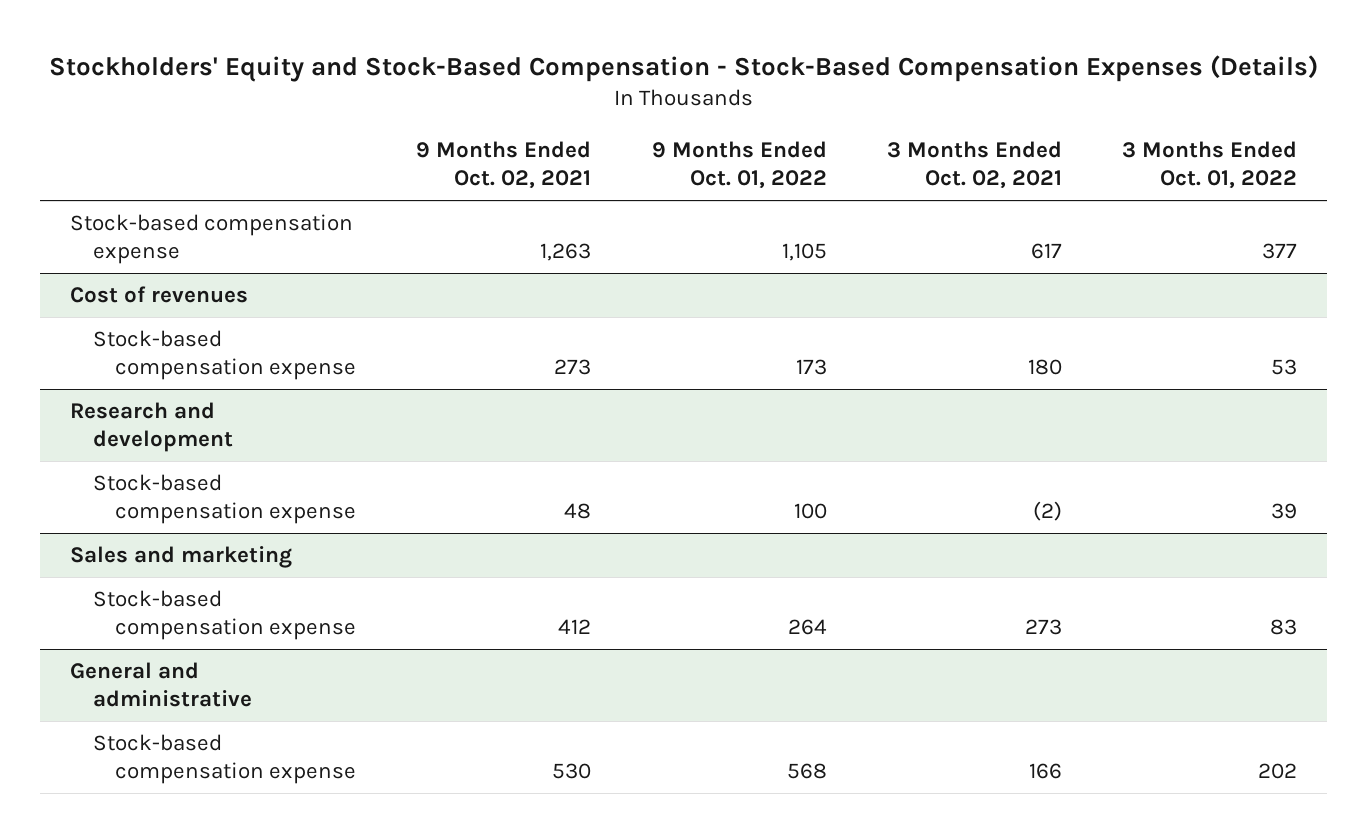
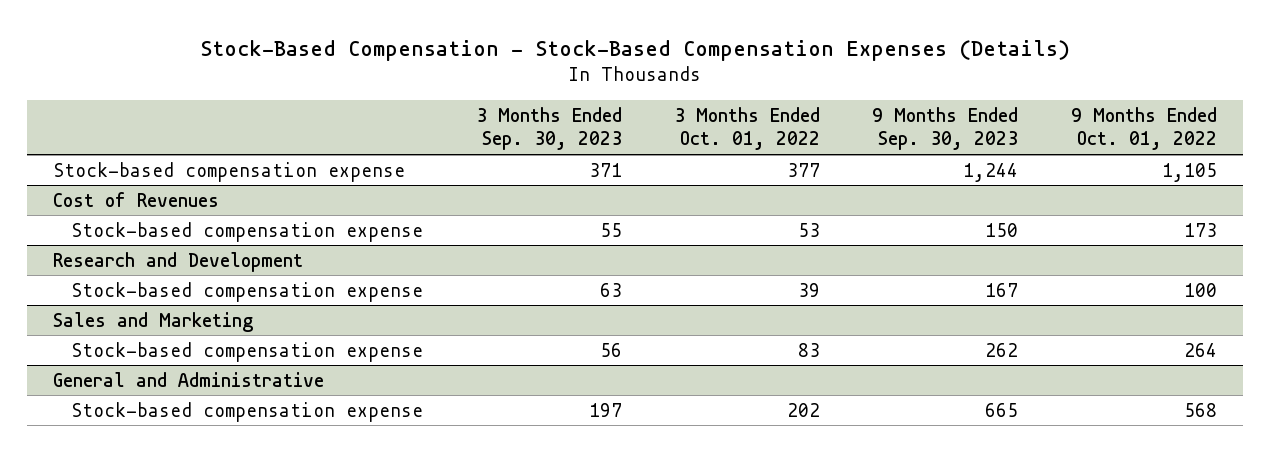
[48,54,1318,82] Stockholders' Equity and Stock-Based Compensation - Stock-Based Compensation Expenses (Details) -> [199,39,1070,61] Stock-Based Compensation - Stock-Based Compensation Expenses (Details)
[416,141,592,189] 9 Months Ended Oct. 02, 2021 -> none
[886,141,1062,189] 3 Months Ended Oct. 02, 2021 -> none
none -> [475,106,622,151] 3 Months Ended Sep. 30, 2023
none -> [872,106,1019,151] 9 Months Ended Sep. 30, 2023
[70,286,249,304] Cost of revenues -> [52,191,219,207] Cost of Revenues
[70,402,233,453] Research and development -> [52,251,303,272] Research and Development
[70,546,293,569] Sales and marketing -> [52,311,253,332] Sales and Marketing
[70,662,252,708] General and administrative -> [52,371,324,387] General and Administrative

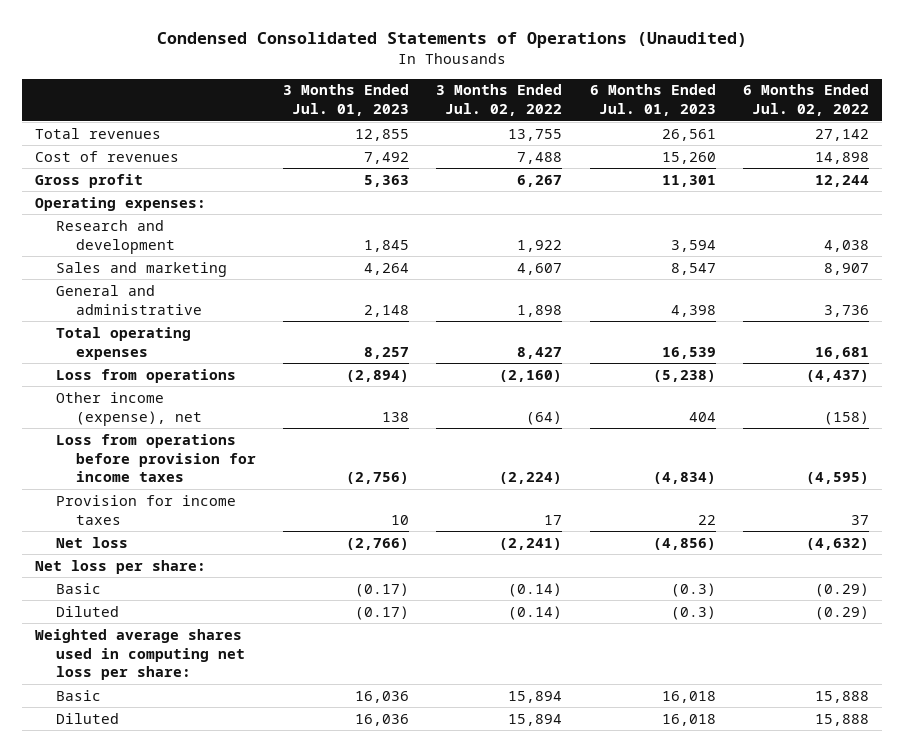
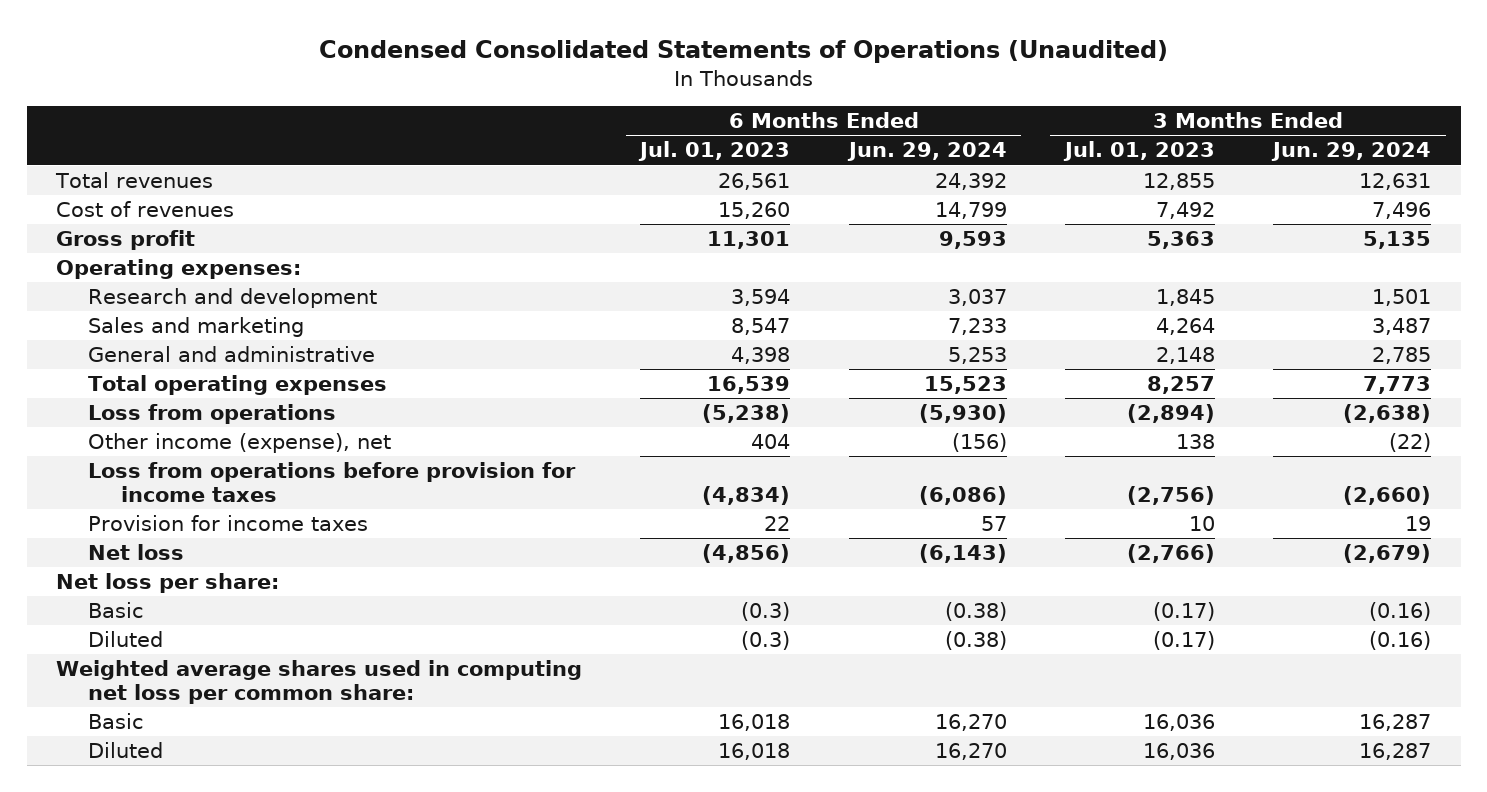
[436,84,563,117] 3 Months Ended Jul. 02, 2022 -> none
[742,84,869,117] 6 Months Ended Jul. 02, 2022 -> none
none -> [846,142,1007,162] Jun. 29, 2024
none -> [1271,142,1432,162] Jun. 29, 2024
[35,628,245,681] Weighted average shares used in computing net loss per share: -> [55,660,582,704] Weighted average shares used in computing net loss per common share:

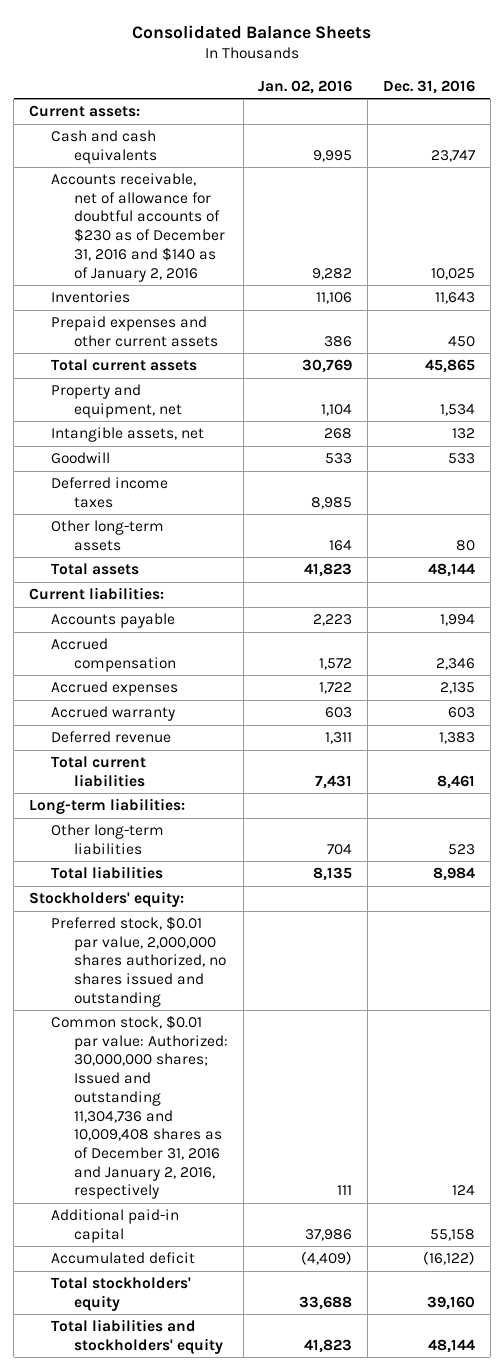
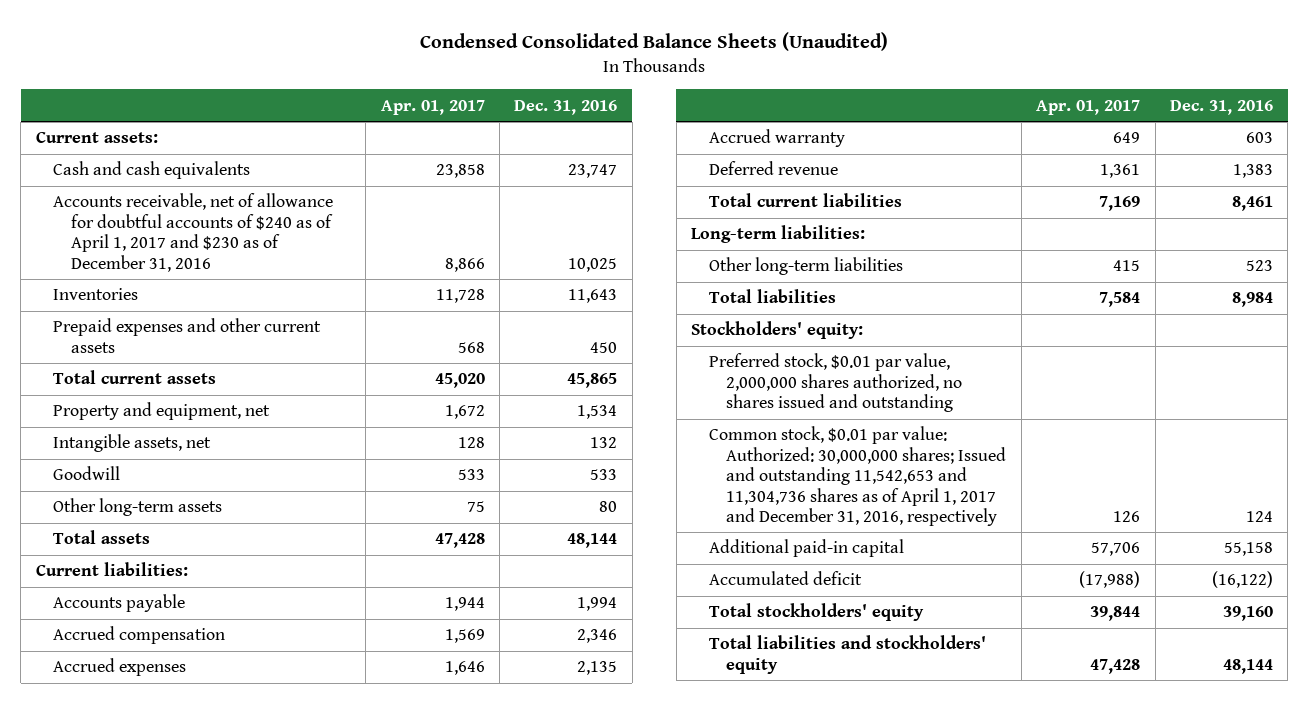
[131,24,371,39] Consolidated Balance Sheets -> [420,32,889,52] Condensed Consolidated Balance Sheets (Unaudited)
[258,79,353,94] Jan. 02, 2016 -> none
none -> [380,99,485,115] Apr. 01, 2017
[51,173,225,282] Accounts receivable, net of allowance for doubtful accounts of $230 as of December 31, 2016 and $140 as of January 2, 2016 -> [53,193,334,272] Accounts receivable, net of allowance for doubtful accounts of $240 as of April 1, 2017 and $230 as of December 31, 2016
[51,477,169,508] Deferred income taxes -> none
[51,1015,228,1200] Common stock, $0.01 par value: Authorized: 30,000,000 shares; Issued and outstanding 11,304,736 and 10,009,408 shares as of December 31, 2016 and January 2, 2016, respectively -> [708,426,1007,526] Common stock, $0.01 par value: Authorized: 30,000,000 shares; Issued and outstanding 11,542,653 and 11,304,736 shares as of April 1, 2017 and December 31, 2016, respectively

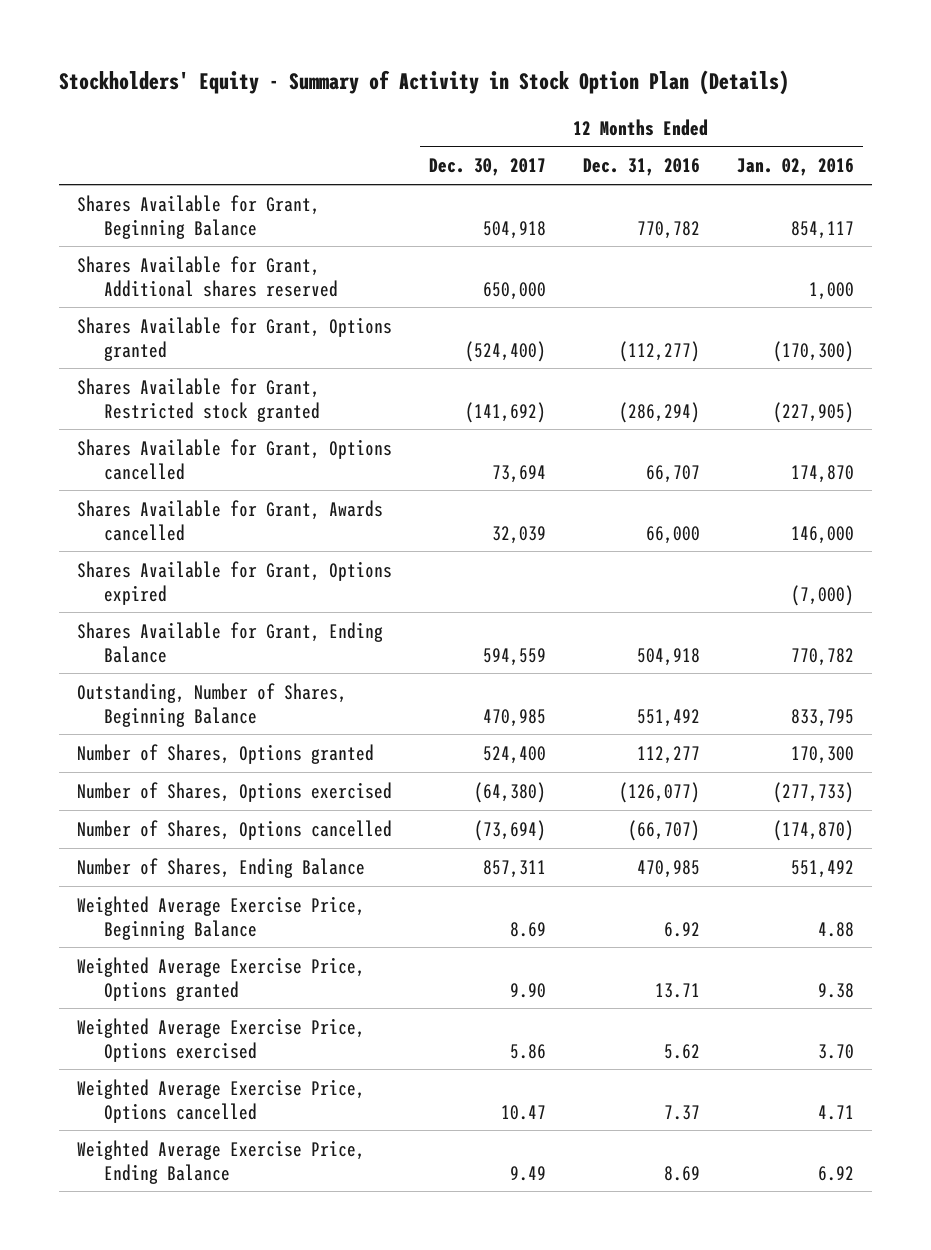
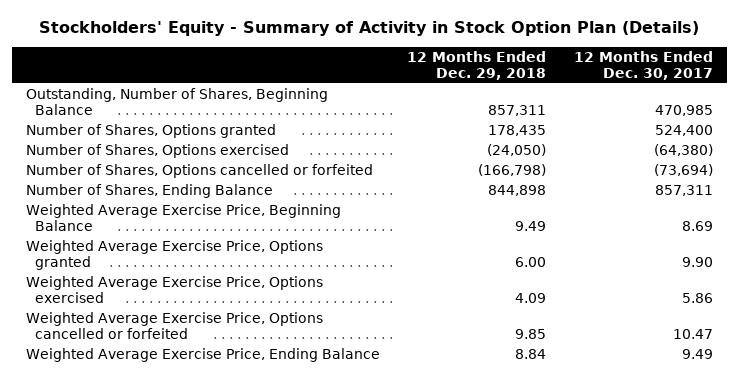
[582,158,700,177] Dec. 31, 2016 -> none
[736,158,854,177] Jan. 02, 2016 -> none
none -> [407,50,547,80] 12 Months Ended Dec. 29, 2018
[77,194,321,239] Shares Available for Grant, Beginning Balance -> none
[77,255,339,297] Shares Available for Grant, Additional shares reserved -> none
[77,316,393,361] Shares Available for Grant, Options granted -> none
[77,377,321,422] Shares Available for Grant, Restricted stock granted -> none
[77,438,393,480] Shares Available for Grant, Options cancelled -> none
[77,499,384,541] Shares Available for Grant, Awards cancelled -> none
[77,560,393,605] Shares Available for Grant, Options expired -> none
[77,621,384,663] Shares Available for Grant, Ending Balance -> none
[77,819,393,840] Number of Shares, Options cancelled -> [25,164,373,179] Number of Shares, Options cancelled or forfeited
[77,1078,366,1123] Weighted Average Exercise Price, Options cancelled -> [25,312,323,340] Weighted Average Exercise Price, Options cancelled or forfeited

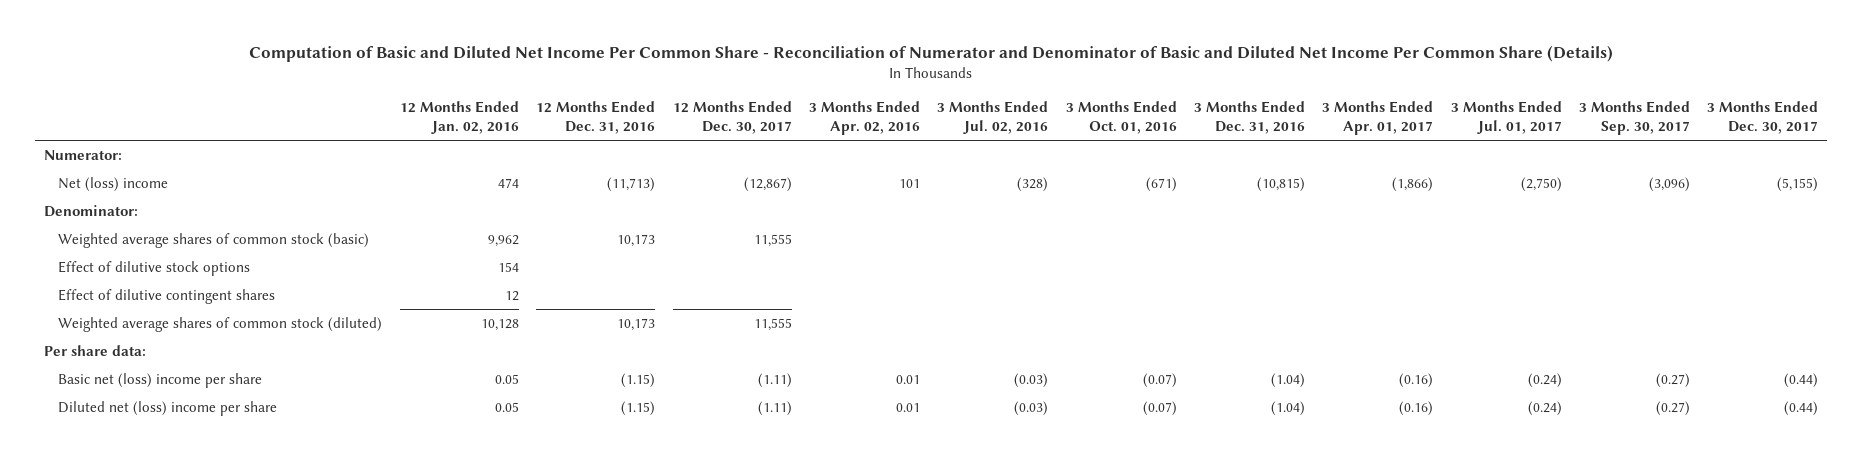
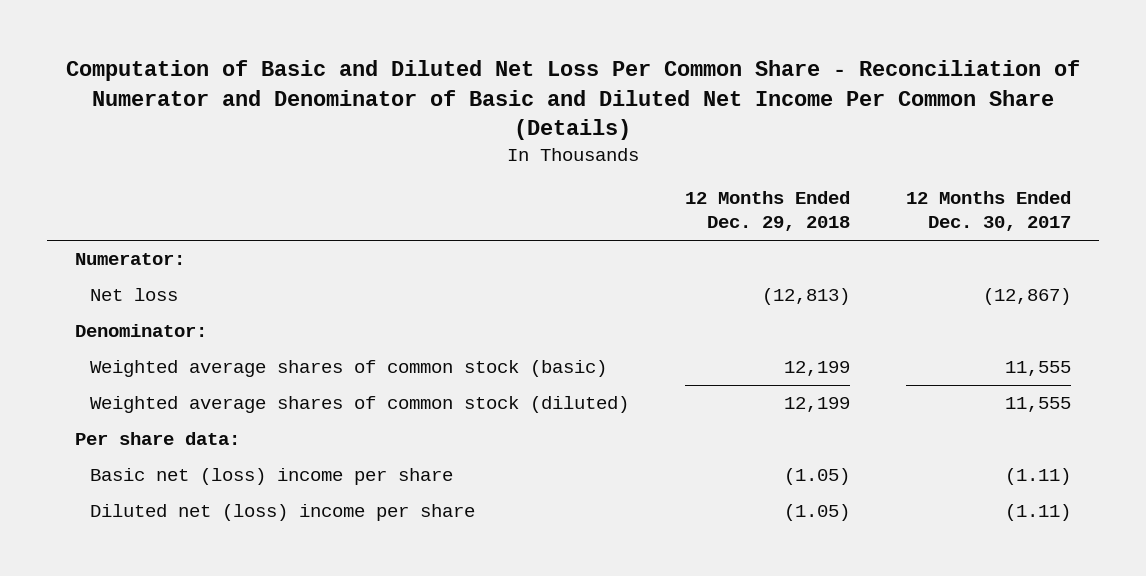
[248,45,1613,63] Computation of Basic and Diluted Net Income Per Common Share - Reconciliation of Numerator and Denominator of Basic and Diluted Net Income Per Common Share (Details) -> [65,60,1080,141] Computation of Basic and Diluted Net Loss Per Common Share - Reconciliation of Numerator and Denominator of Basic and Diluted Net Income Per Common Share (Details)
[399,101,519,135] 12 Months Ended Jan. 02, 2016 -> none
[536,101,656,135] 12 Months Ended Dec. 31, 2016 -> none
[808,101,920,136] 3 Months Ended Apr. 02, 2016 -> none
[937,101,1049,135] 3 Months Ended Jul. 02, 2016 -> none
[1065,101,1177,135] 3 Months Ended Oct. 01, 2016 -> none
[1193,101,1305,135] 3 Months Ended Dec. 31, 2016 -> none
[1322,101,1434,136] 3 Months Ended Apr. 01, 2017 -> none
[1450,101,1562,135] 3 Months Ended Jul. 01, 2017 -> none
[1578,101,1690,136] 3 Months Ended Sep. 30, 2017 -> none
[1707,101,1819,135] 3 Months Ended Dec. 30, 2017 -> none
none -> [684,191,850,232] 12 Months Ended Dec. 29, 2018
[58,177,169,193] Net (loss) income -> [89,288,178,302] Net loss
[58,261,251,277] Effect of dilutive stock options -> none
[58,289,276,305] Effect of dilutive contingent shares -> none

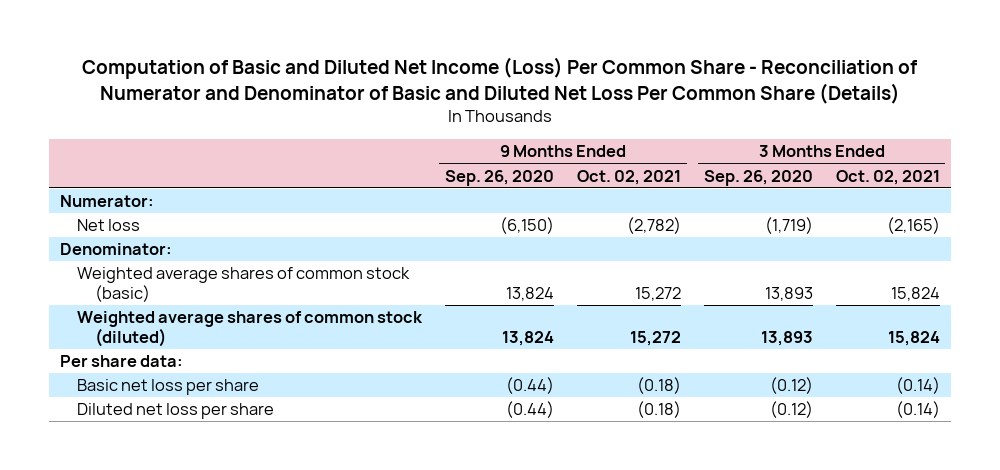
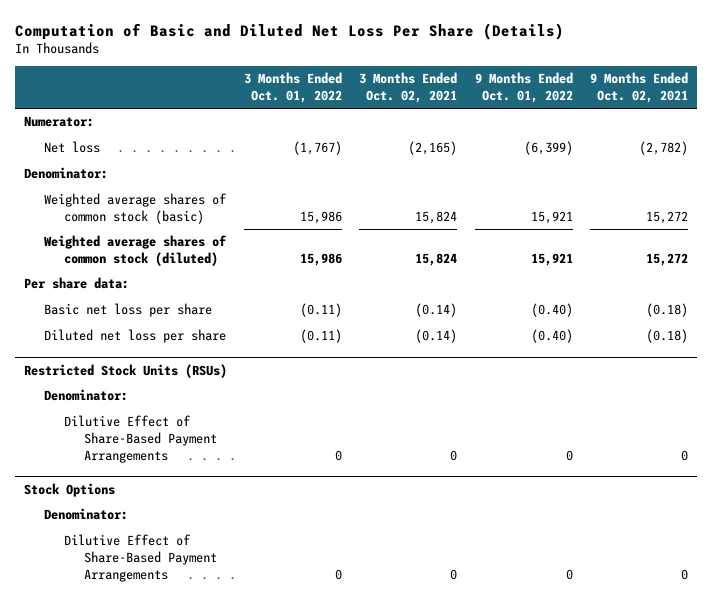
[81,57,917,105] Computation of Basic and Diluted Net Income (Loss) Per Common Share - Reconciliation of Numerator and Denominator of Basic and Diluted Net Loss Per Common Share (Details) -> [15,22,565,40] Computation of Basic and Diluted Net Loss Per Share (Details)
[445,169,555,186] Sep. 26, 2020 -> none
[703,169,813,186] Sep. 26, 2020 -> none
none -> [244,72,343,104] 3 Months Ended Oct. 01, 2022
none -> [474,72,573,104] 9 Months Ended Oct. 01, 2022
none -> [24,363,228,378] Restricted Stock Units (RSUs)
none -> [44,389,129,402] Denominator:
none -> [64,415,218,463] Dilutive Effect of Share-Based Payment Arrangements
none -> [24,482,116,497] Stock Options
none -> [44,508,129,521] Denominator:
none -> [64,534,218,582] Dilutive Effect of Share-Based Payment Arrangements

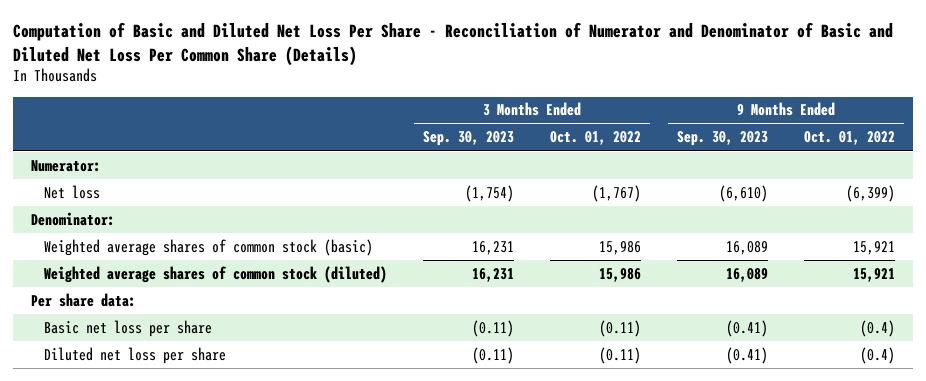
[15,22,565,40] Computation of Basic and Diluted Net Loss Per Share (Details) -> [12,21,893,66] Computation of Basic and Diluted Net Loss Per Share - Reconciliation of Numerator and Denominator of Basic and Diluted Net Loss Per Common Share (Details)
[359,72,458,104] 3 Months Ended Oct. 02, 2021 -> none
[589,72,688,104] 9 Months Ended Oct. 02, 2021 -> none
none -> [423,131,515,147] Sep. 30, 2023
none -> [677,131,769,147] Sep. 30, 2023
[24,363,228,378] Restricted Stock Units (RSUs) -> none
[44,389,129,402] Denominator: -> none
[64,415,218,463] Dilutive Effect of Share-Based Payment Arrangements -> none
[24,482,116,497] Stock Options -> none
[44,508,129,521] Denominator: -> none
[64,534,218,582] Dilutive Effect of Share-Based Payment Arrangements -> none
[530,303,573,318] (0.40) -> [860,319,896,337] (0.4)
[530,329,573,344] (0.40) -> [860,346,896,364] (0.4)

